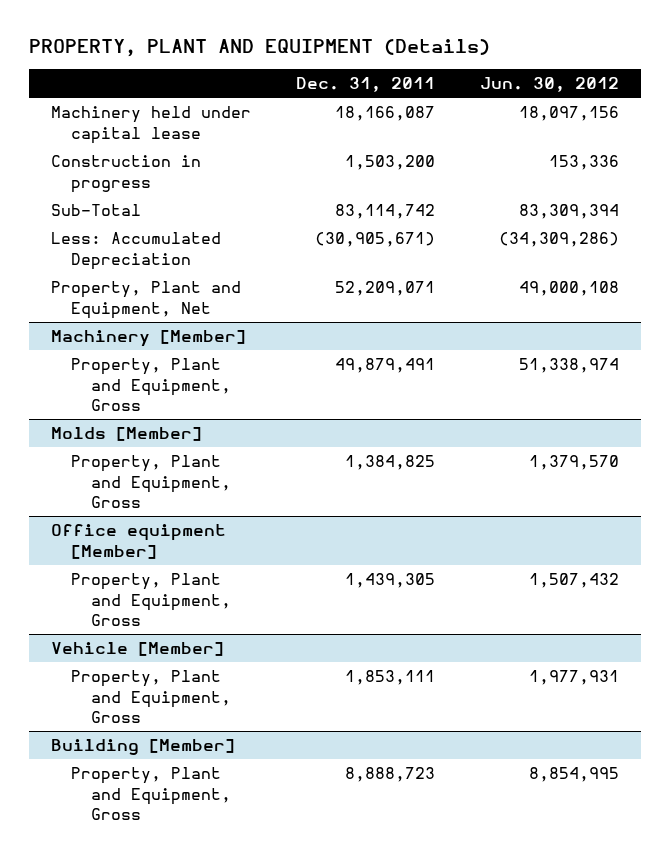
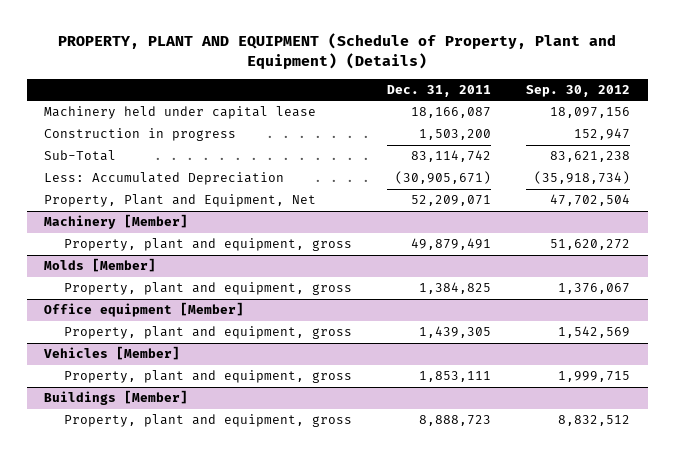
[28,39,490,58] PROPERTY, PLANT AND EQUIPMENT (Details) -> [58,33,617,70] PROPERTY, PLANT AND EQUIPMENT (Schedule of Property, Plant and Equipment) (Details)
[480,77,620,93] Jun. 30, 2012 -> none
none -> [526,84,631,97] Sep. 30, 2012
[71,358,231,412] Property, Plant and Equipment, Gross -> [64,238,353,252] Property, plant and equipment, gross
[71,455,231,509] Property, Plant and Equipment, Gross -> [64,282,353,296] Property, plant and equipment, gross
[51,642,225,657] Vehicle [Member] -> none
[71,573,231,627] Property, Plant and Equipment, Gross -> [64,326,353,340] Property, plant and equipment, gross
none -> [44,346,181,361] Vehicles [Member]
[71,670,231,724] Property, Plant and Equipment, Gross -> [64,370,353,384] Property, plant and equipment, gross
[51,739,236,756] Building [Member] -> [44,390,189,406] Buildings [Member]
[71,767,231,821] Property, Plant and Equipment, Gross -> [64,414,353,428] Property, plant and equipment, gross

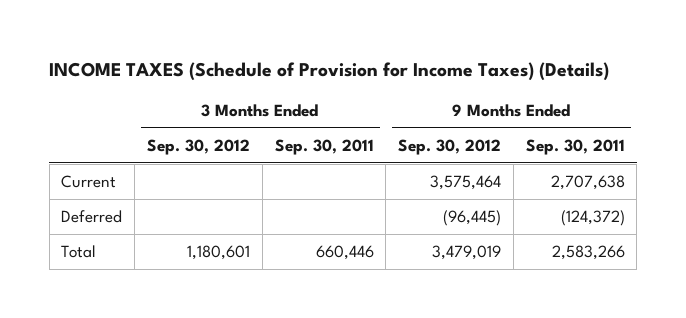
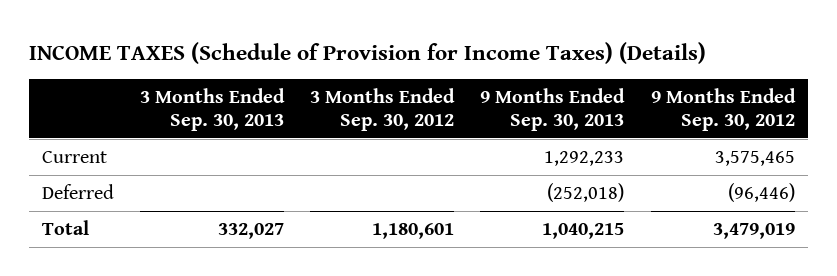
[274,138,374,155] Sep. 30, 2011 -> none
[525,138,625,155] Sep. 30, 2011 -> none
none -> [140,88,286,131] 3 Months Ended Sep. 30, 2013
none -> [480,88,626,131] 9 Months Ended Sep. 30, 2013
[430,175,502,191] 3,575,464 -> [714,150,795,166] 3,575,465
[443,210,502,227] (96,445) -> [727,182,795,202] (96,446)

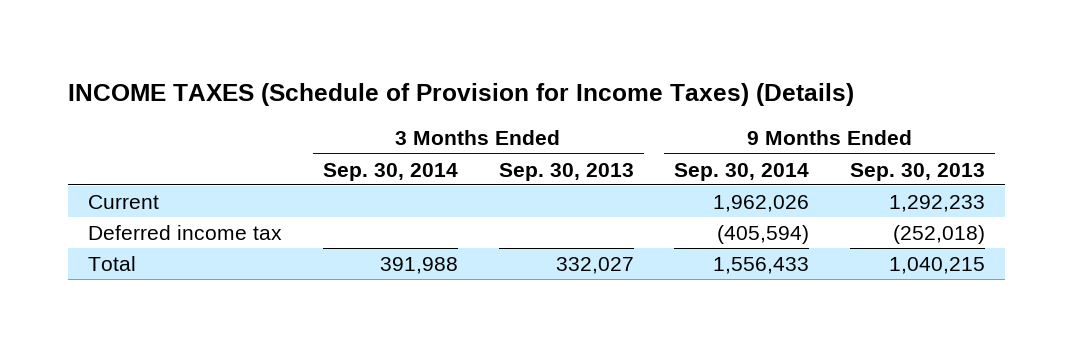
[310,88,456,131] 3 Months Ended Sep. 30, 2012 -> none
[650,88,796,131] 9 Months Ended Sep. 30, 2012 -> none
none -> [322,162,458,181] Sep. 30, 2014
none -> [674,162,810,181] Sep. 30, 2014
[42,183,115,199] Deferred -> [88,225,283,241] Deferred income tax

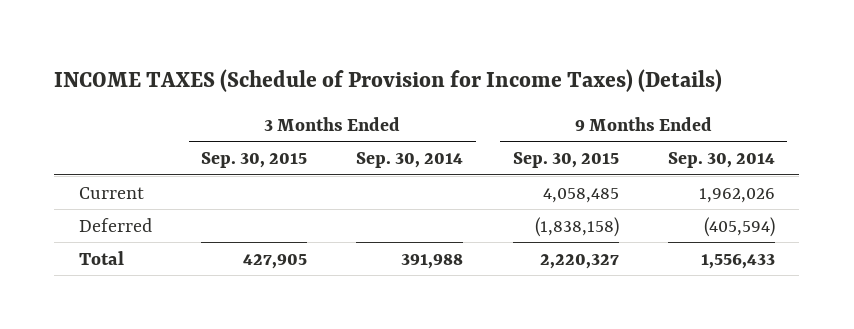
[498,162,634,181] Sep. 30, 2013 -> none
[849,162,985,181] Sep. 30, 2013 -> none
none -> [201,152,308,169] Sep. 30, 2015
none -> [512,152,619,169] Sep. 30, 2015
[88,225,283,241] Deferred income tax -> [78,217,152,232] Deferred

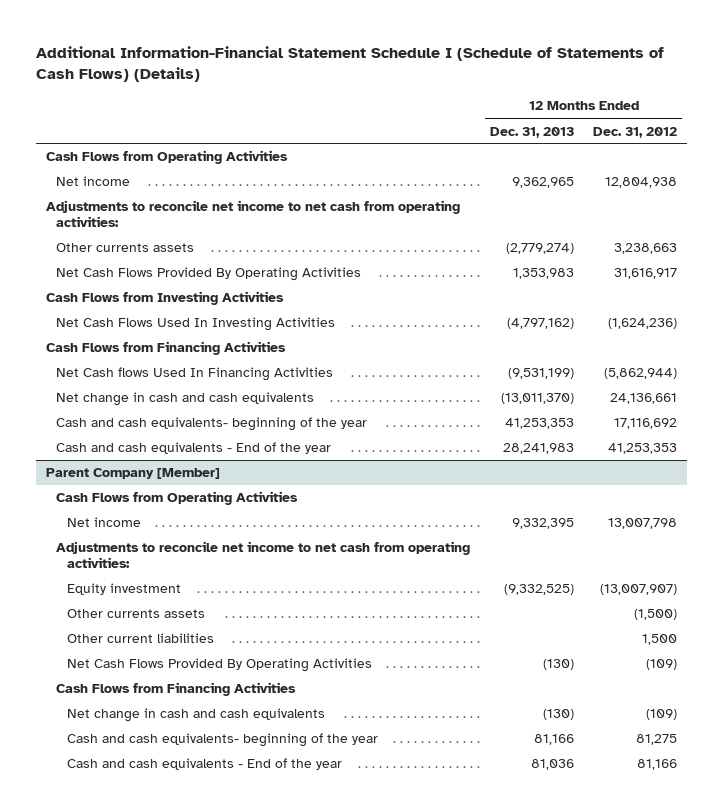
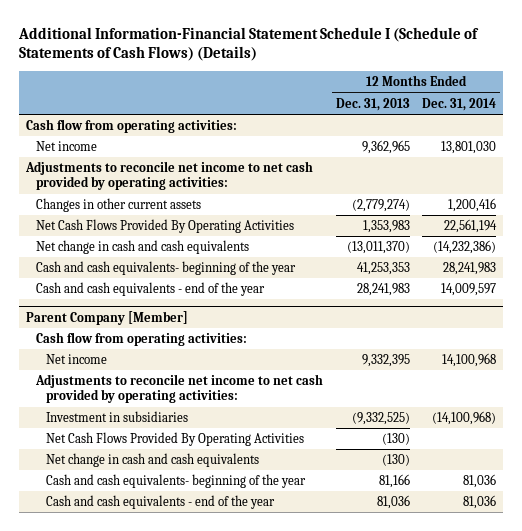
[593,126,678,138] Dec. 31, 2012 -> none
none -> [422,97,497,111] Dec. 31, 2014
[45,150,288,165] Cash Flows from Operating Activities -> [25,119,237,134] Cash flow from operating activities:
[45,200,460,228] Adjustments to reconcile net income to net cash from operating activities: -> [24,161,313,191] Adjustments to reconcile net income to net cash provided by operating activities:
[56,243,195,253] Other currents assets -> [35,198,201,213] Changes in other current assets
[45,291,284,306] Cash Flows from Investing Activities -> none
[56,317,336,332] Net Cash Flows Used In Investing Activities -> none
[45,341,286,356] Cash Flows from Financing Activities -> none
[56,367,334,382] Net Cash flows Used In Financing Activities -> none
[56,442,332,455] Cash and cash equivalents - End of the year -> [35,282,265,297] Cash and cash equivalents - end of the year
[56,491,299,506] Cash Flows from Operating Activities -> [35,332,247,347] Cash flow from operating activities:
[66,609,205,619] Other currents assets -> none
[66,633,214,644] Other current liabilities -> none
[56,541,471,569] Adjustments to reconcile net income to net cash from operating activities: -> [34,374,323,404] Adjustments to reconcile net income to net cash provided by operating activities:
[66,583,181,596] Equity investment -> [45,411,188,423] Investment in subsidiaries
[56,682,297,697] Cash Flows from Financing Activities -> none
[66,758,342,771] Cash and cash equivalents - End of the year -> [45,495,275,510] Cash and cash equivalents - end of the year

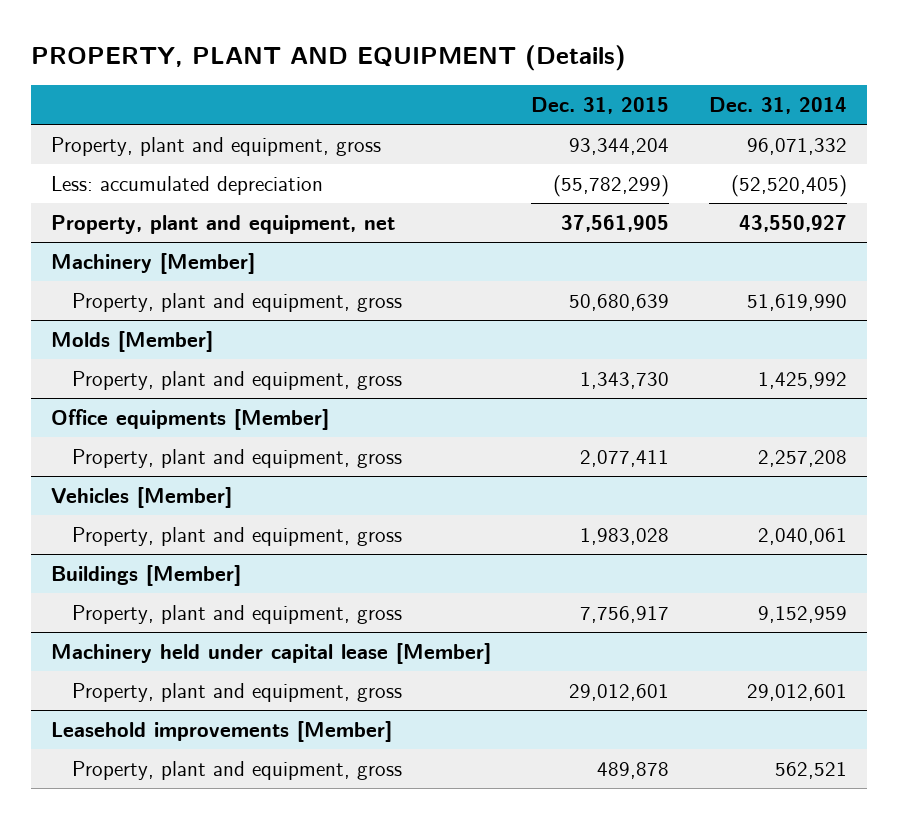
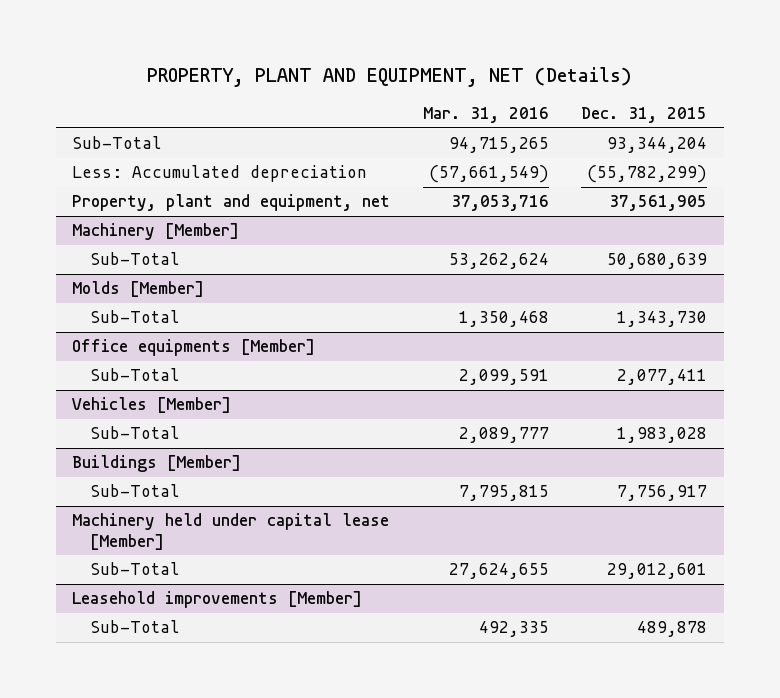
[31,45,627,72] PROPERTY, PLANT AND EQUIPMENT (Details) -> [146,67,632,88] PROPERTY, PLANT AND EQUIPMENT, NET (Details)
[709,97,848,115] Dec. 31, 2014 -> none
none -> [422,107,549,124] Mar. 31, 2016
[51,136,382,156] Property, plant and equipment, gross -> [72,136,163,150] Sub-Total
[51,175,324,195] Less: accumulated depreciation -> [72,165,368,183] Less: Accumulated depreciation
[71,292,402,312] Property, plant and equipment, gross -> [89,252,180,266] Sub-Total
[71,370,402,390] Property, plant and equipment, gross -> [89,310,180,324] Sub-Total
[71,448,402,468] Property, plant and equipment, gross -> [89,368,180,382] Sub-Total
[71,526,402,546] Property, plant and equipment, gross -> [89,426,180,440] Sub-Total
[71,604,402,624] Property, plant and equipment, gross -> [89,484,180,498] Sub-Total
[71,682,402,702] Property, plant and equipment, gross -> [89,562,180,576] Sub-Total
[71,760,402,780] Property, plant and equipment, gross -> [89,620,180,634] Sub-Total

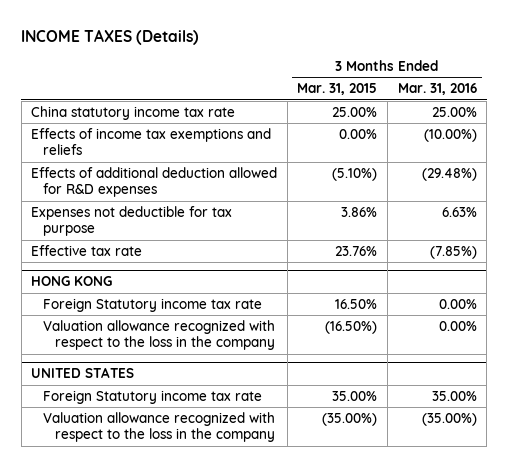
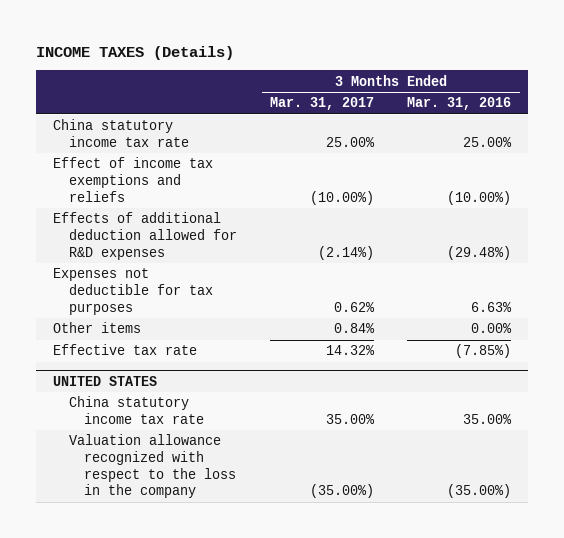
[297,83,378,96] Mar. 31, 2015 -> none
none -> [269,97,374,111] Mar. 31, 2017
[31,127,272,156] Effects of income tax exemptions and reliefs -> [52,157,213,202] Effect of income tax exemptions and reliefs
[31,205,233,237] Expenses not deductible for tax purpose -> [52,268,213,315] Expenses not deductible for tax purposes
none -> [52,322,141,334] Other items
[31,276,113,287] HONG KONG -> none
[43,297,263,312] Foreign Statutory income tax rate -> none
[43,319,276,351] Valuation allowance recognized with respect to the loss in the company -> none
[43,389,263,404] Foreign Statutory income tax rate -> [68,396,205,424] China statutory income tax rate

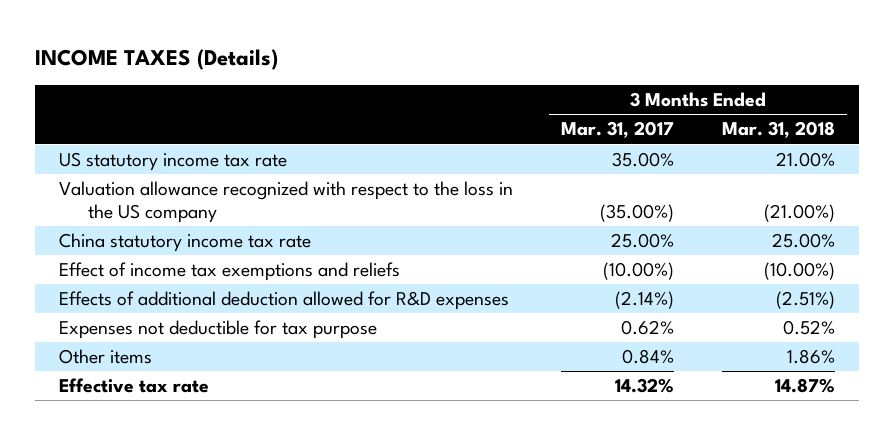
[407,97,512,111] Mar. 31, 2016 -> none
none -> [721,121,835,139] Mar. 31, 2018
none -> [58,152,287,172] US statutory income tax rate
none -> [58,181,513,224] Valuation allowance recognized with respect to the loss in the US company
[52,268,213,315] Expenses not deductible for tax purposes -> [58,320,377,340] Expenses not deductible for tax purpose
[52,375,157,386] UNITED STATES -> none
[68,396,205,424] China statutory income tax rate -> none
[68,434,237,499] Valuation allowance recognized with respect to the loss in the company -> none

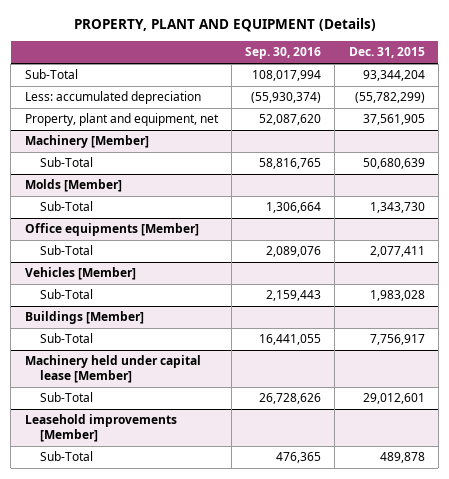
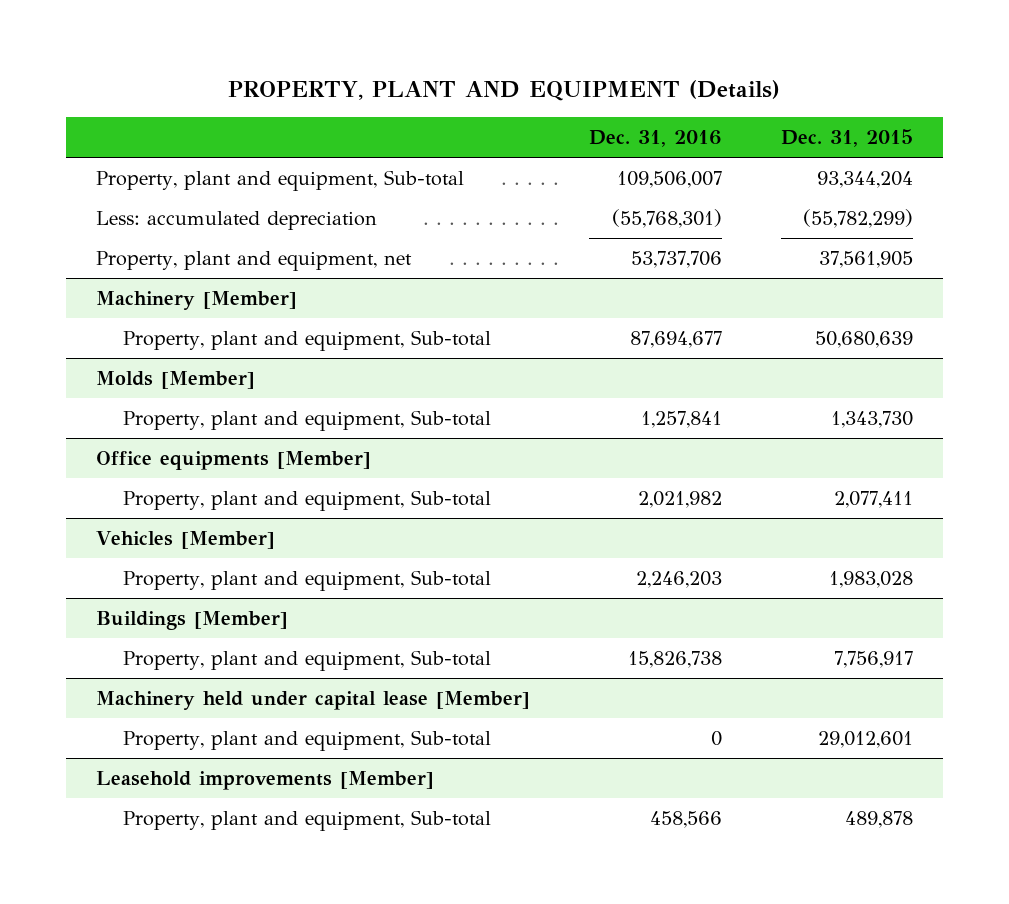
[245,47,322,60] Sep. 30, 2016 -> none
none -> [588,130,722,148] Dec. 31, 2016
[24,69,78,80] Sub-Total -> [95,170,464,192] Property, plant and equipment, Sub-total
[40,157,94,168] Sub-Total -> [123,330,492,352] Property, plant and equipment, Sub-total
[40,201,94,212] Sub-Total -> [123,410,492,432] Property, plant and equipment, Sub-total
[40,245,94,256] Sub-Total -> [123,490,492,512] Property, plant and equipment, Sub-total
[40,289,94,300] Sub-Total -> [123,570,492,592] Property, plant and equipment, Sub-total
[40,333,94,344] Sub-Total -> [123,650,492,672] Property, plant and equipment, Sub-total
[40,392,94,403] Sub-Total -> [123,730,492,752] Property, plant and equipment, Sub-total
[40,451,94,462] Sub-Total -> [123,810,492,832] Property, plant and equipment, Sub-total

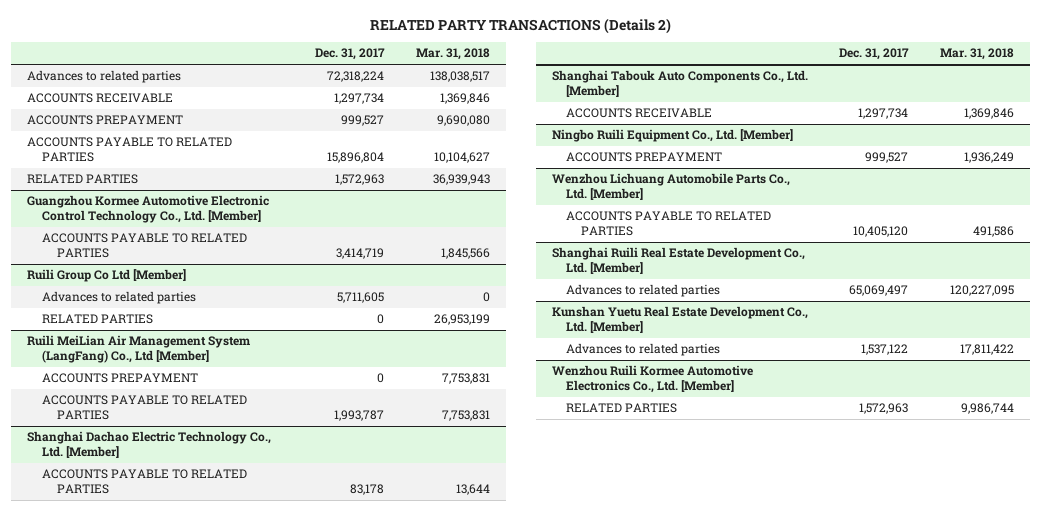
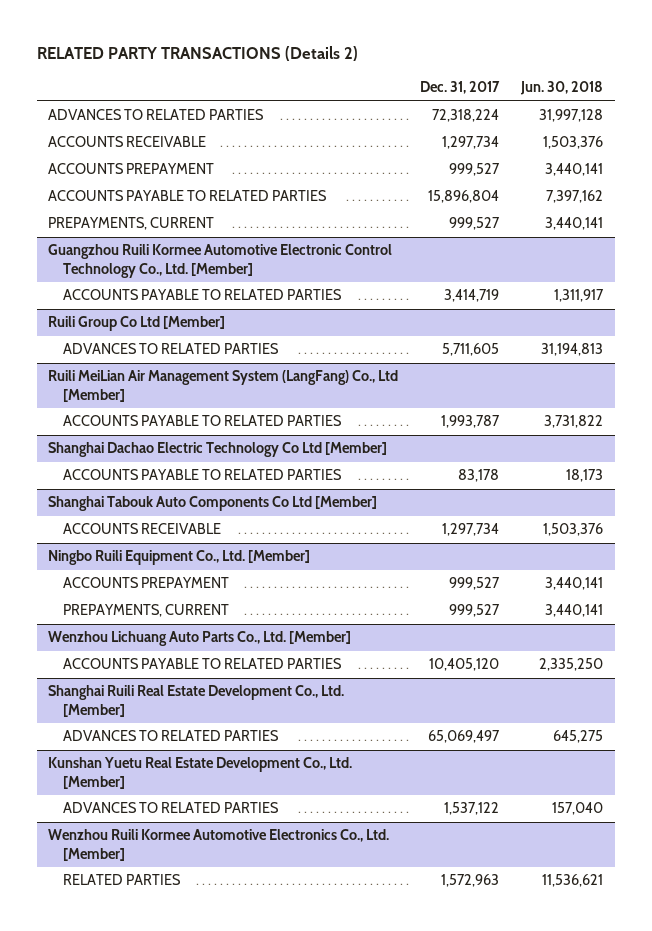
[415,48,490,61] Mar. 31, 2018 -> none
none -> [520,81,604,96] Jun. 30, 2018
[27,70,182,84] Advances to related parties -> [48,109,265,121] ADVANCES TO RELATED PARTIES
[27,174,139,185] RELATED PARTIES -> none
none -> [48,217,215,231] PREPAYMENTS, CURRENT
[27,195,270,224] Guangzhou Kormee Automotive Electronic Control Technology Co., Ltd. [Member] -> [48,244,393,278] Guangzhou Ruili Kormee Automotive Electronic Control Technology Co., Ltd. [Member]
[41,314,153,325] RELATED PARTIES -> none
[41,291,196,305] Advances to related parties -> [62,343,279,355] ADVANCES TO RELATED PARTIES
[41,373,198,384] ACCOUNTS PREPAYMENT -> none
[27,431,272,459] Shanghai Dachao Electric Technology Co., Ltd. [Member] -> [48,442,388,458] Shanghai Dachao Electric Technology Co Ltd [Member]
[551,70,808,98] Shanghai Tabouk Auto Components Co., Ltd. [Member] -> [48,496,378,512] Shanghai Tabouk Auto Components Co Ltd [Member]
none -> [62,604,229,618] PREPAYMENTS, CURRENT
[551,173,790,201] Wenzhou Lichuang Automobile Parts Co., Ltd. [Member] -> [48,631,352,647] Wenzhou Lichuang Auto Parts Co., Ltd. [Member]
[566,284,721,298] Advances to related parties -> [62,730,279,742] ADVANCES TO RELATED PARTIES
[566,343,721,357] Advances to related parties -> [62,802,279,814] ADVANCES TO RELATED PARTIES

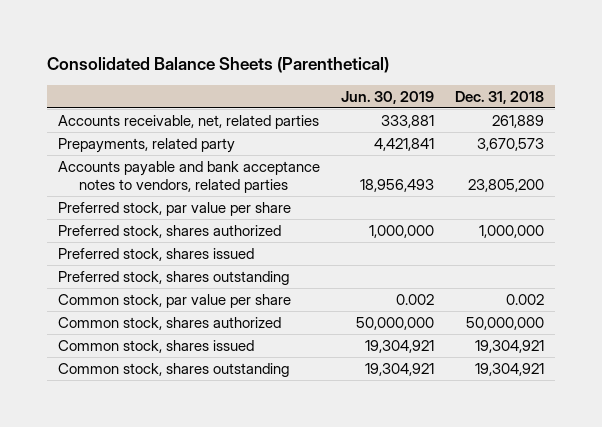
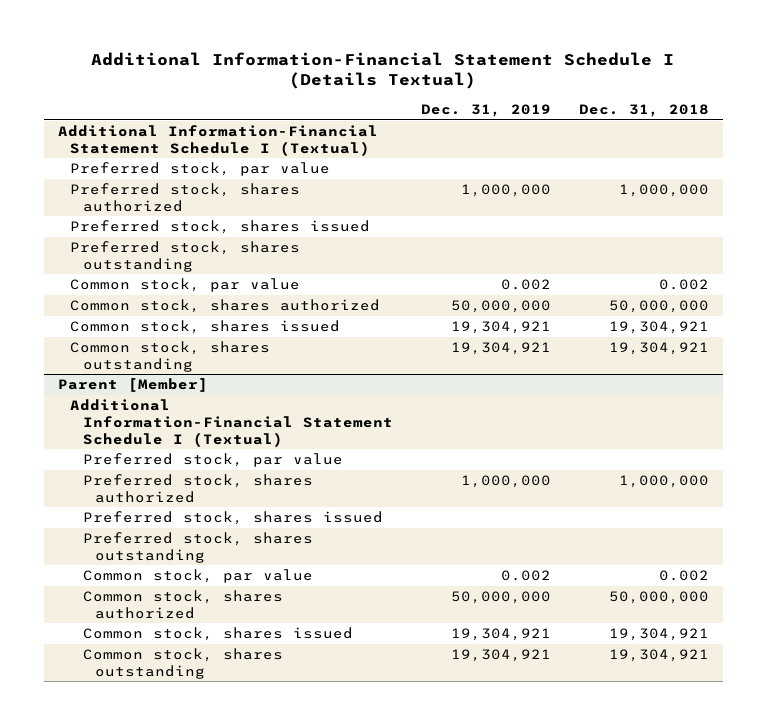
[47,57,390,74] Consolidated Balance Sheets (Parenthetical) -> [91,51,675,90] Additional Information-Financial Statement Schedule I (Details Textual)
[341,90,435,104] Jun. 30, 2019 -> none
none -> [420,103,551,117] Dec. 31, 2019
[58,114,320,129] Accounts receivable, net, related parties -> none
[58,137,236,153] Prepayments, related party -> none
[58,160,321,193] Accounts payable and bank acceptance notes to vendors, related parties -> none
none -> [57,125,378,156] Additional Information-Financial Statement Schedule I (Textual)
[58,201,292,216] Preferred stock, par value per share -> [70,162,331,177] Preferred stock, par value
[58,293,292,308] Common stock, par value per share -> [70,278,301,293] Common stock, par value
none -> [57,378,208,393] Parent [Member]
none -> [70,399,393,447] Additional Information-Financial Statement Schedule I (Textual)
none -> [82,453,343,468] Preferred stock, par value
none -> [82,474,313,503] Preferred stock, shares authorized
none -> [82,511,383,526] Preferred stock, shares issued
none -> [82,532,313,563] Preferred stock, shares outstanding
none -> [82,569,313,584] Common stock, par value
none -> [82,590,283,619] Common stock, shares authorized
none -> [82,627,353,642] Common stock, shares issued
none -> [82,648,283,679] Common stock, shares outstanding

